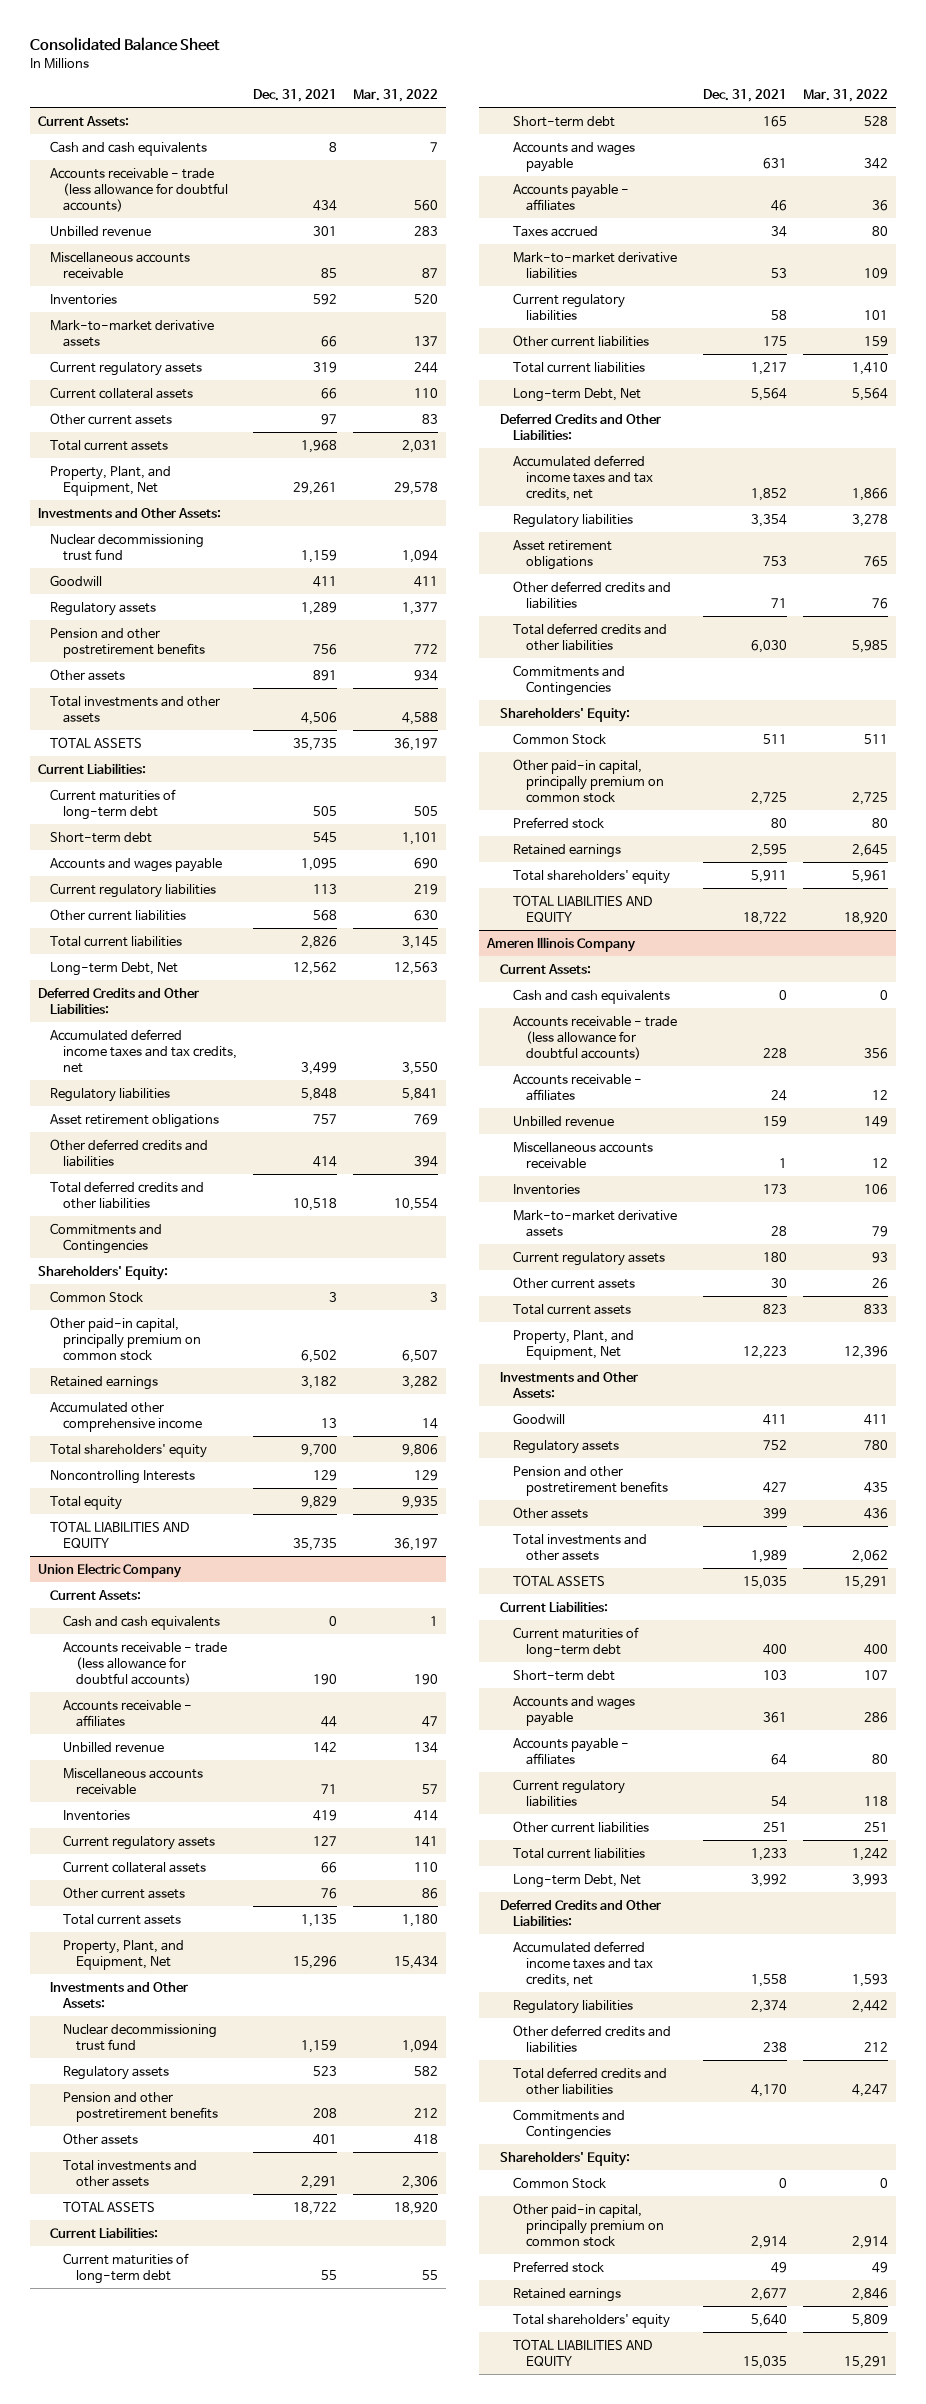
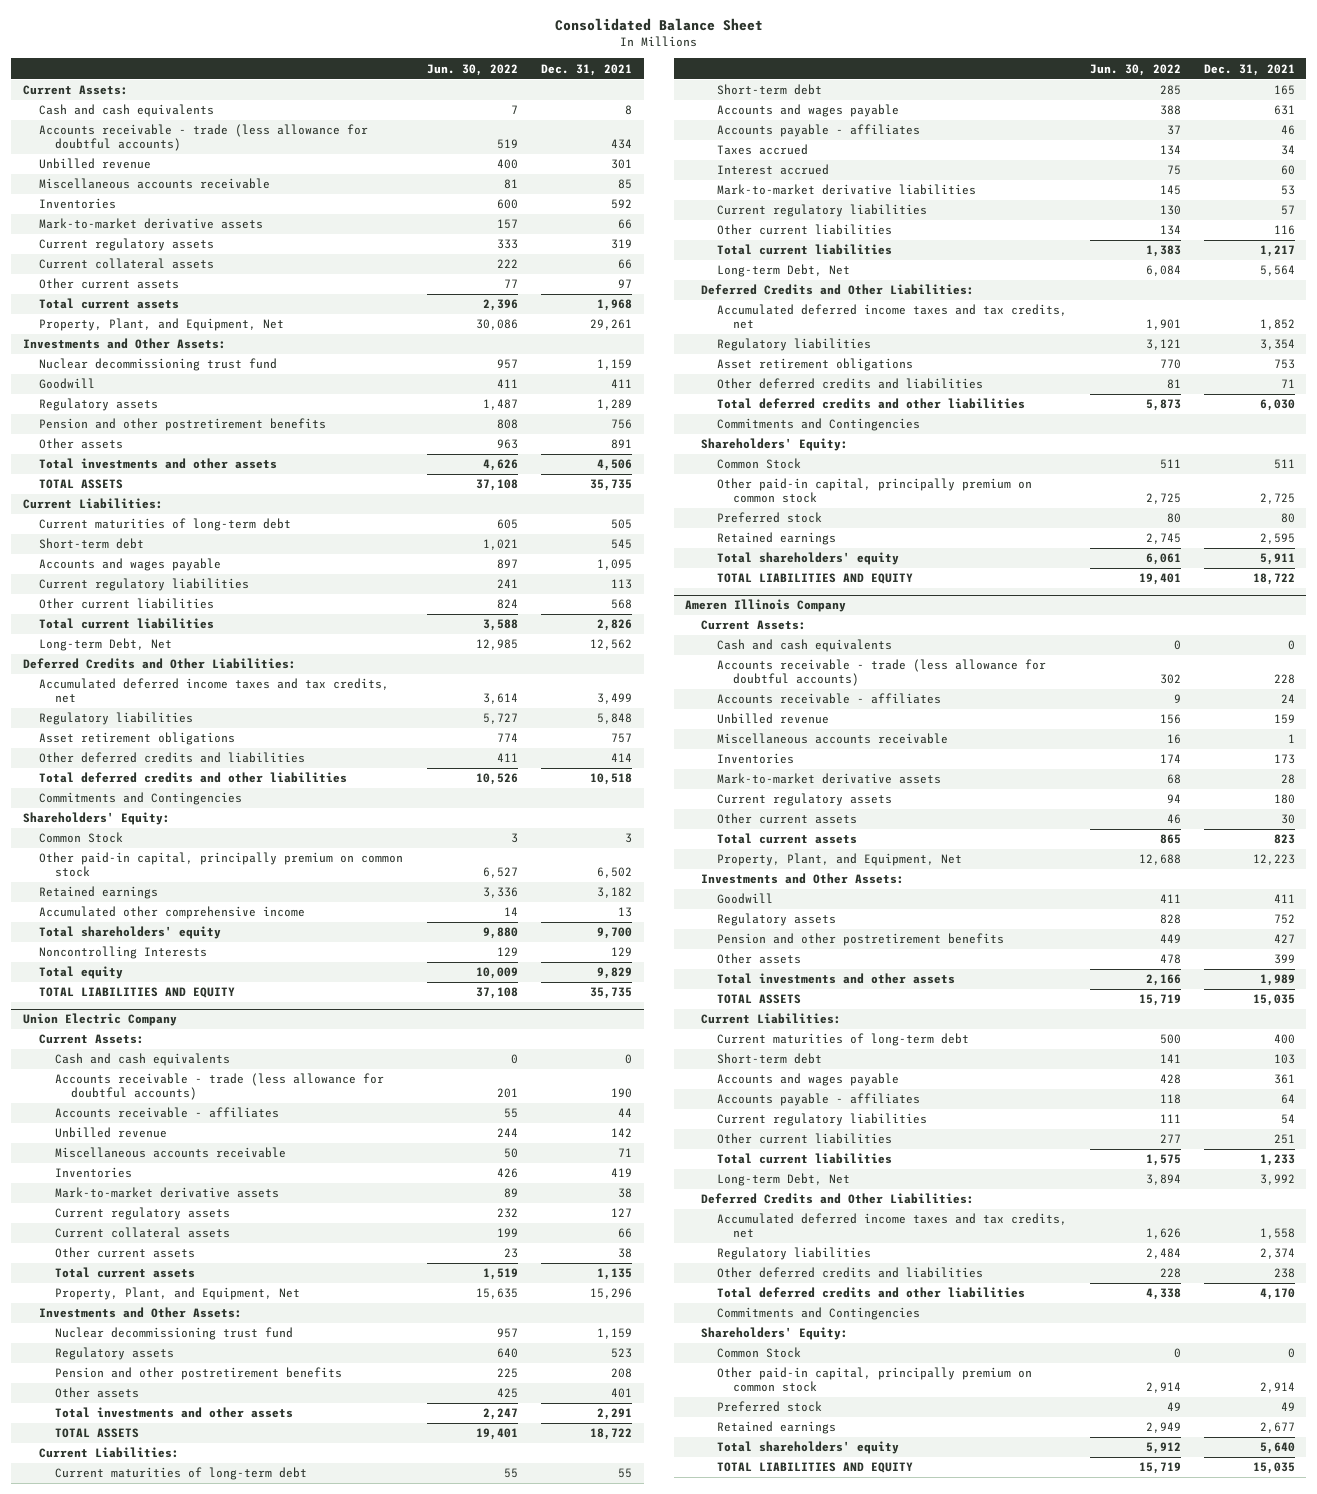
[353,88,439,102] Mar. 31, 2022 -> none
none -> [427,63,519,76] Jun. 30, 2022
none -> [54,1187,279,1199] Mark-to-market derivative assets
[321,1887,338,1899] 76 -> [618,1248,633,1259] 38
none -> [717,164,830,176] Interest accrued
[770,309,787,320] 58 -> [1280,205,1295,216] 57
[762,335,787,346] 175 -> [1273,225,1295,236] 116

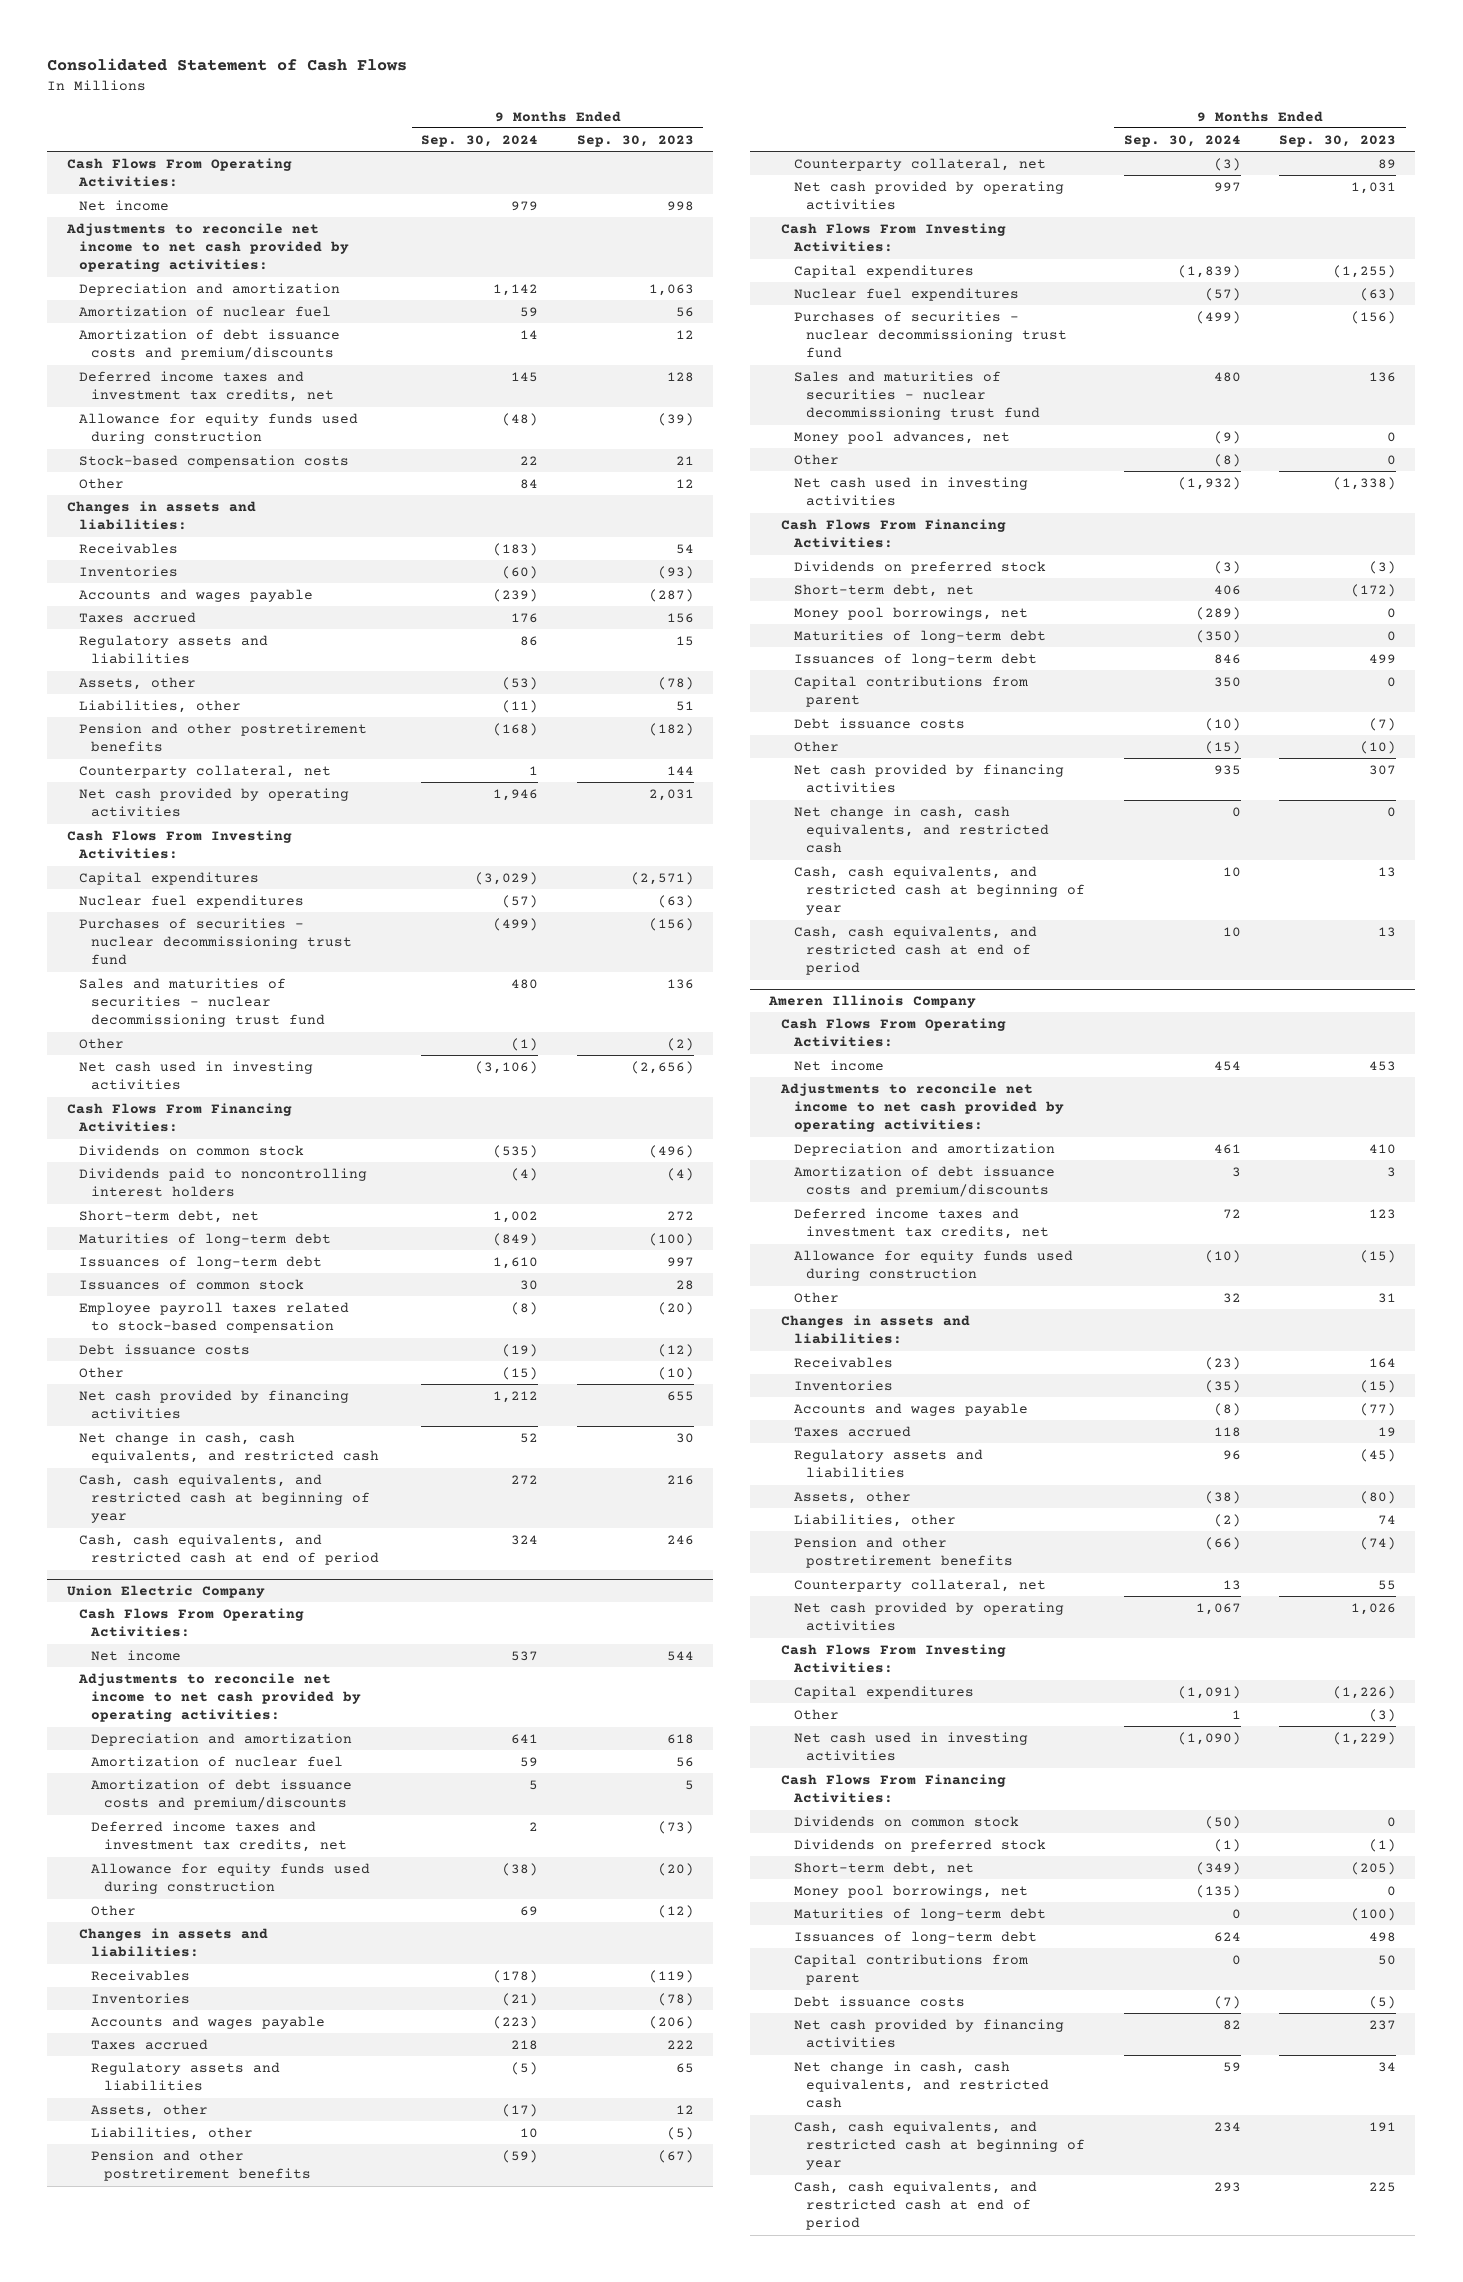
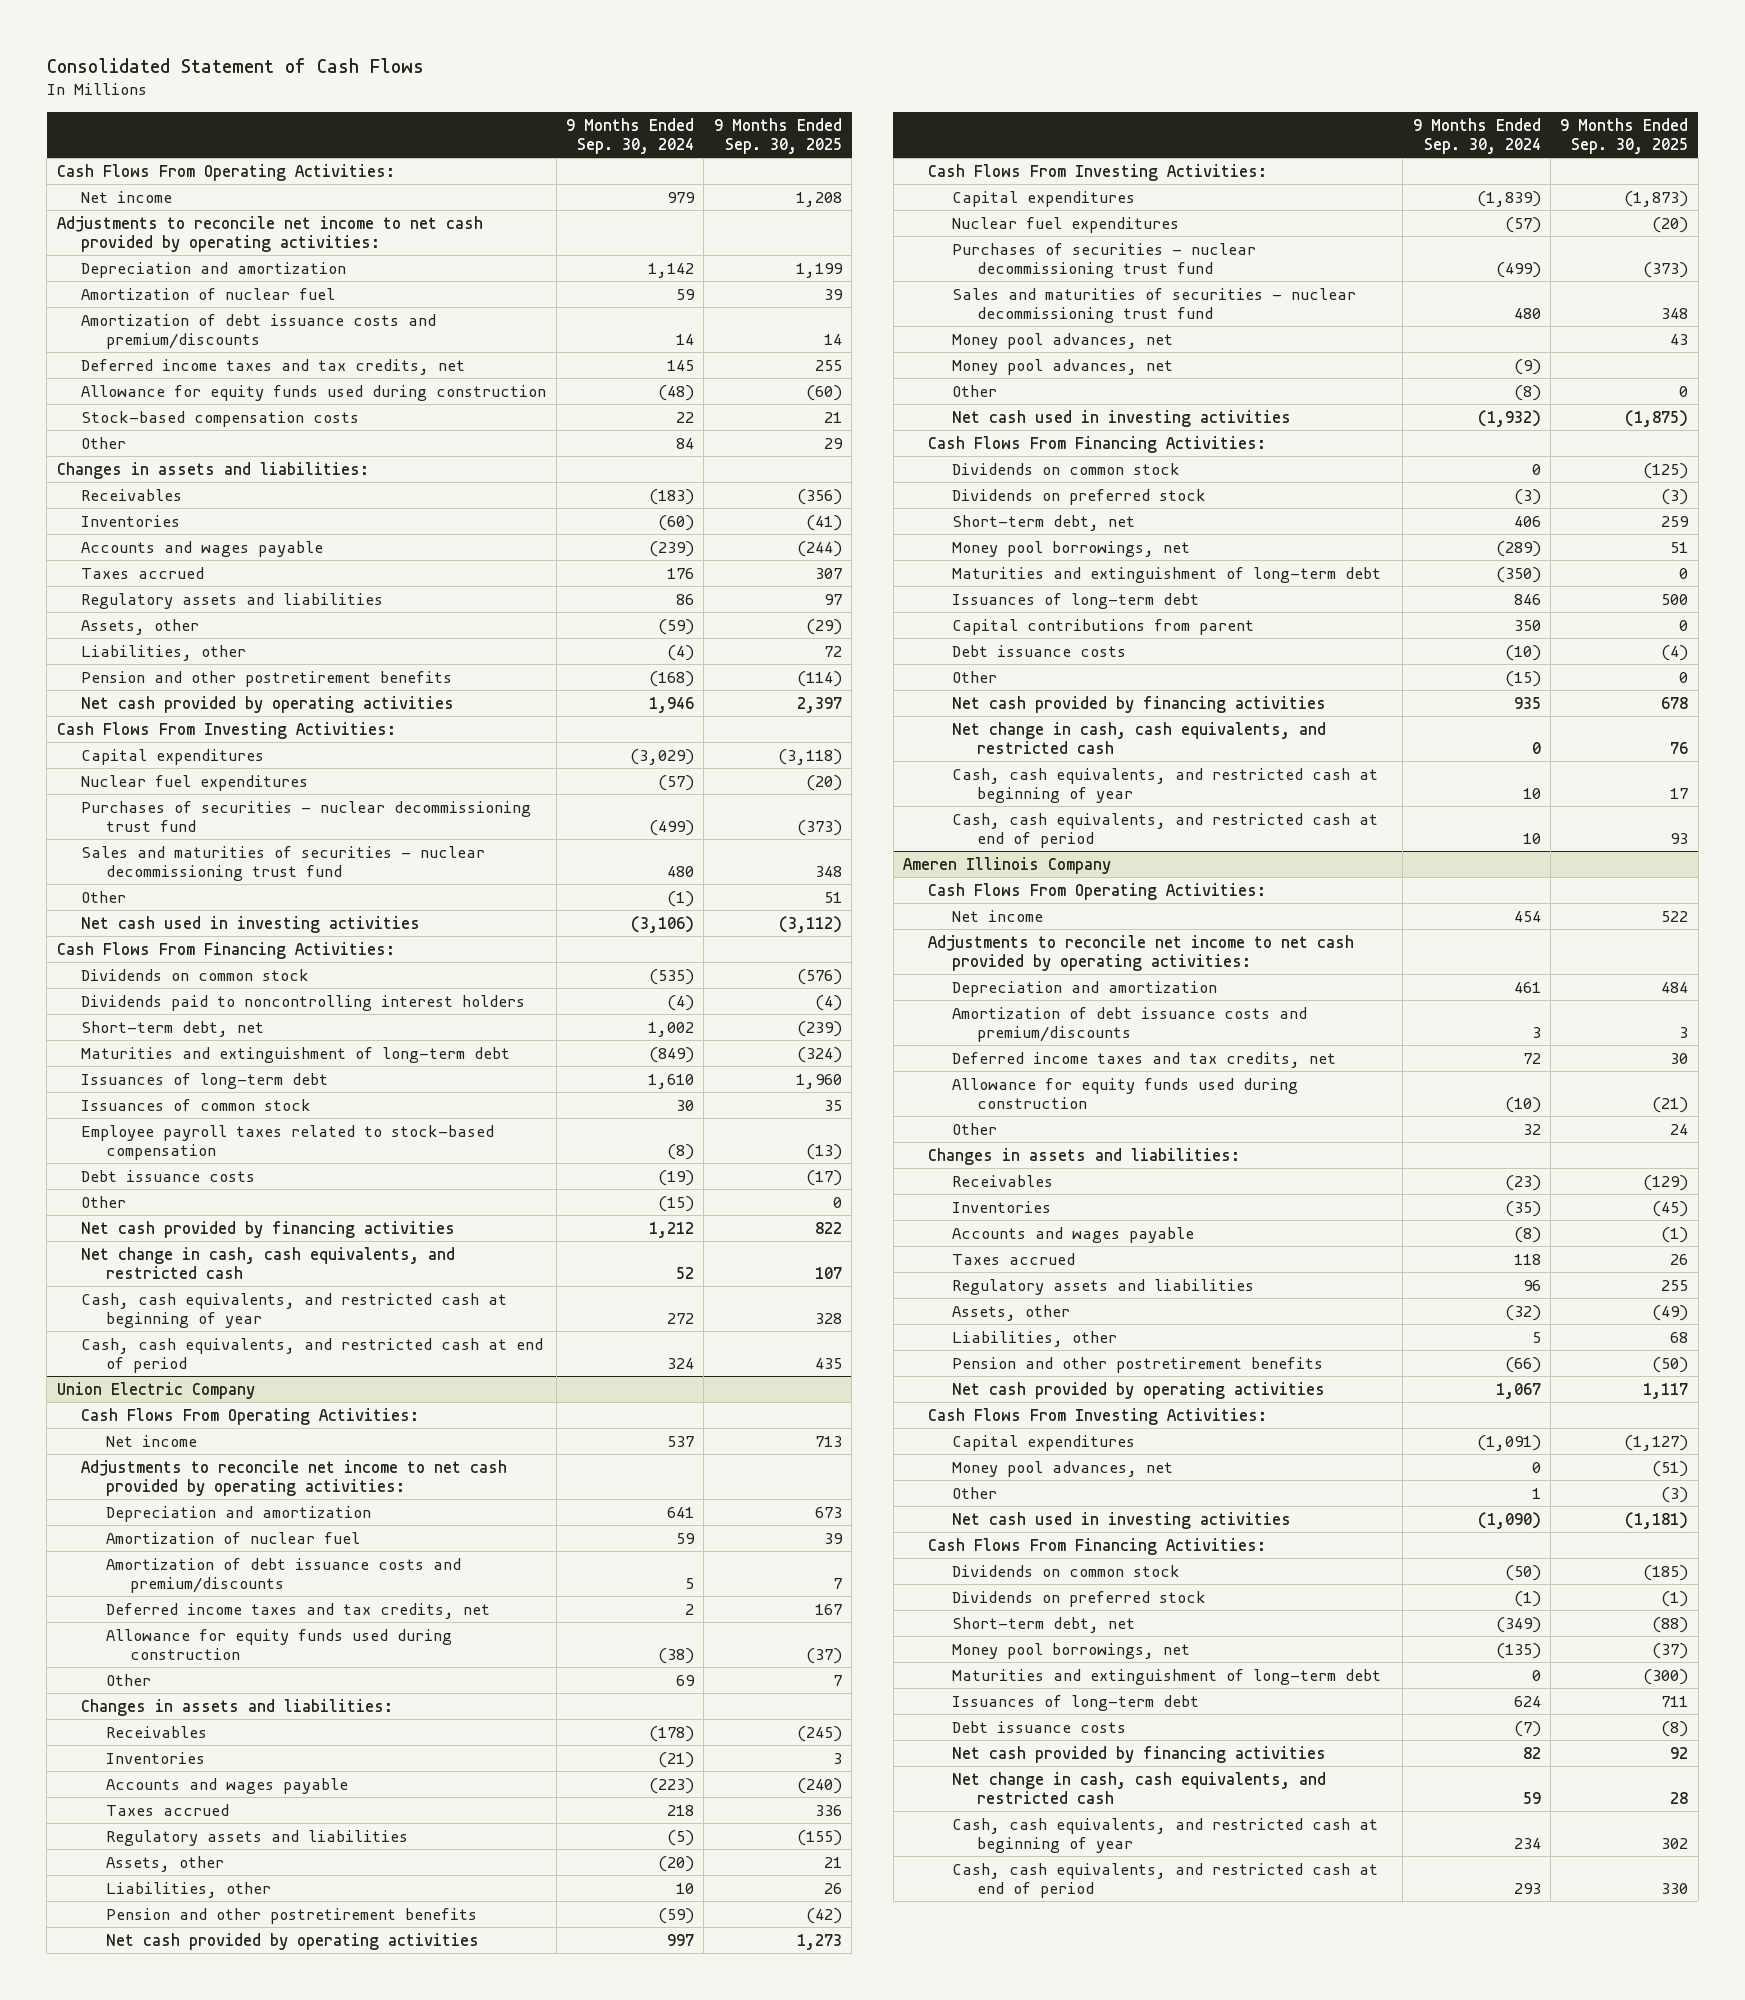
[576,134,694,147] Sep. 30, 2023 -> none
none -> [713,117,842,155] 9 Months Ended Sep. 30, 2025
[78,370,335,403] Deferred income taxes and investment tax credits, net -> [81,358,466,375] Deferred income taxes and tax credits, net
[502,676,539,690] (53) -> [657,618,694,635] (59)
[502,699,539,713] (11) -> [666,644,694,661] (4)
[78,764,331,778] Counterparty collateral, net -> none
[78,1232,331,1246] Maturities of long-term debt -> [81,1046,511,1063] Maturities and extinguishment of long-term debt
[91,1820,347,1853] Deferred income taxes and investment tax credits, net -> [105,1602,490,1619] Deferred income taxes and tax credits, net
[502,2103,539,2117] (17) -> [657,1855,694,1872] (20)
[793,157,1046,171] Counterparty collateral, net -> none
none -> [952,332,1174,349] Money pool advances, net
none -> [952,462,1181,475] Dividends on common stock
[793,629,1046,643] Maturities of long-term debt -> [952,566,1382,583] Maturities and extinguishment of long-term debt
[793,1207,1050,1240] Deferred income taxes and investment tax credits, net -> [952,1051,1337,1068] Deferred income taxes and tax credits, net
[1204,1490,1241,1504] (38) -> [1504,1304,1541,1321] (32)
[1213,1513,1241,1527] (2) -> [1531,1331,1541,1343] 5
[793,1578,1046,1592] Counterparty collateral, net -> none
none -> [952,1460,1174,1477] Money pool advances, net
[793,1907,1046,1921] Maturities of long-term debt -> [952,1668,1382,1685] Maturities and extinguishment of long-term debt
[793,1953,1028,1986] Capital contributions from parent -> none

